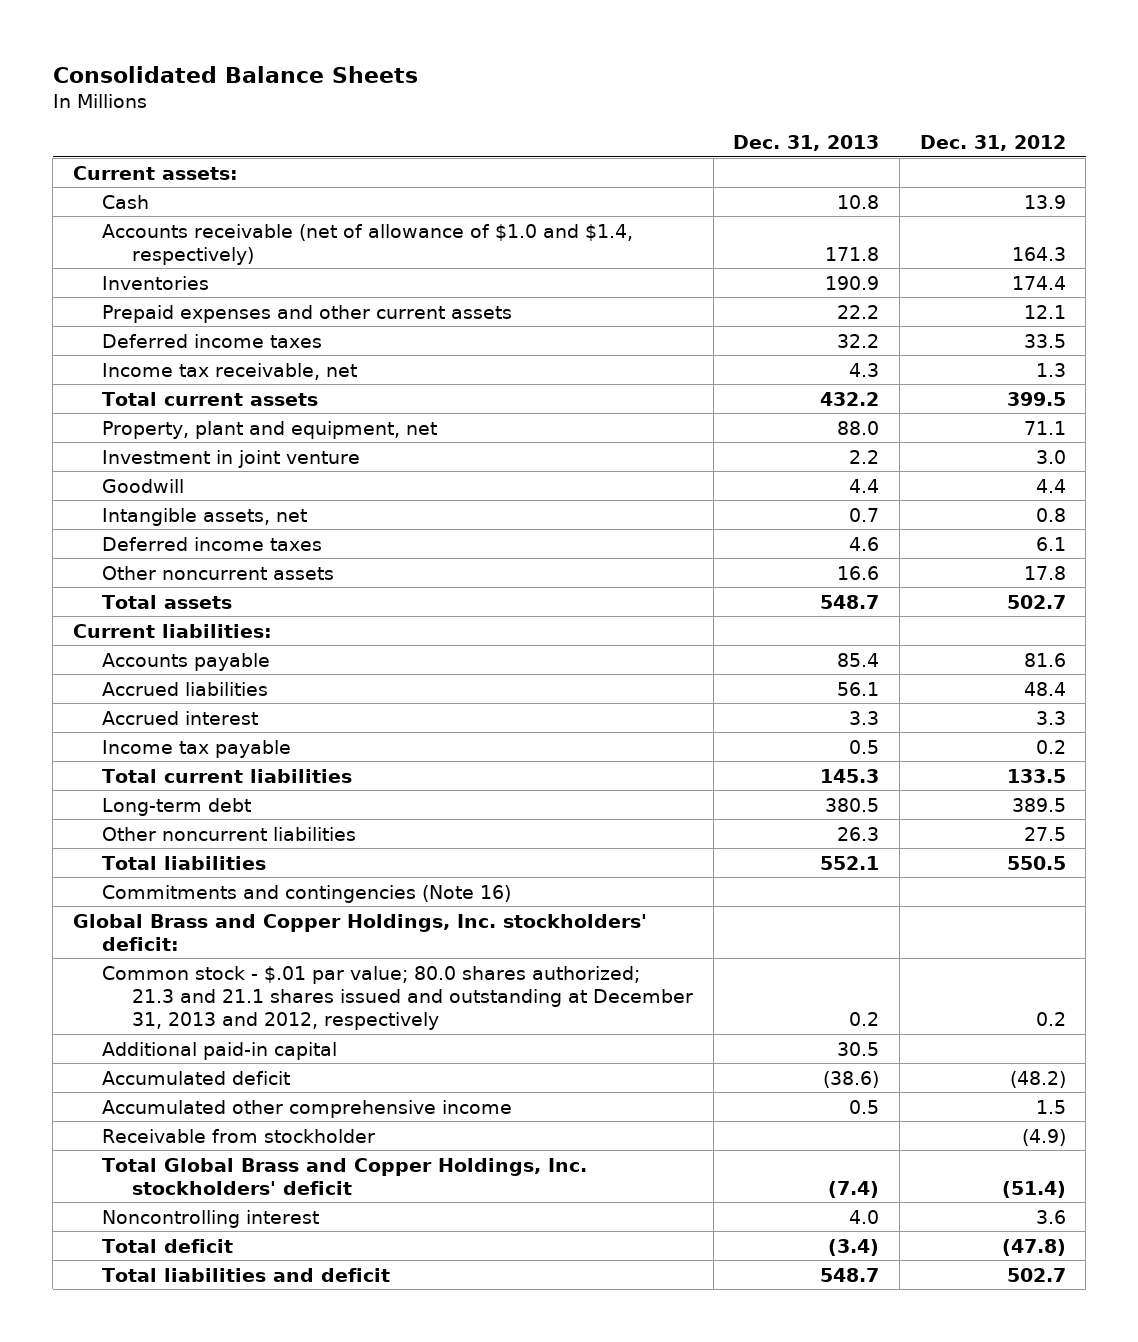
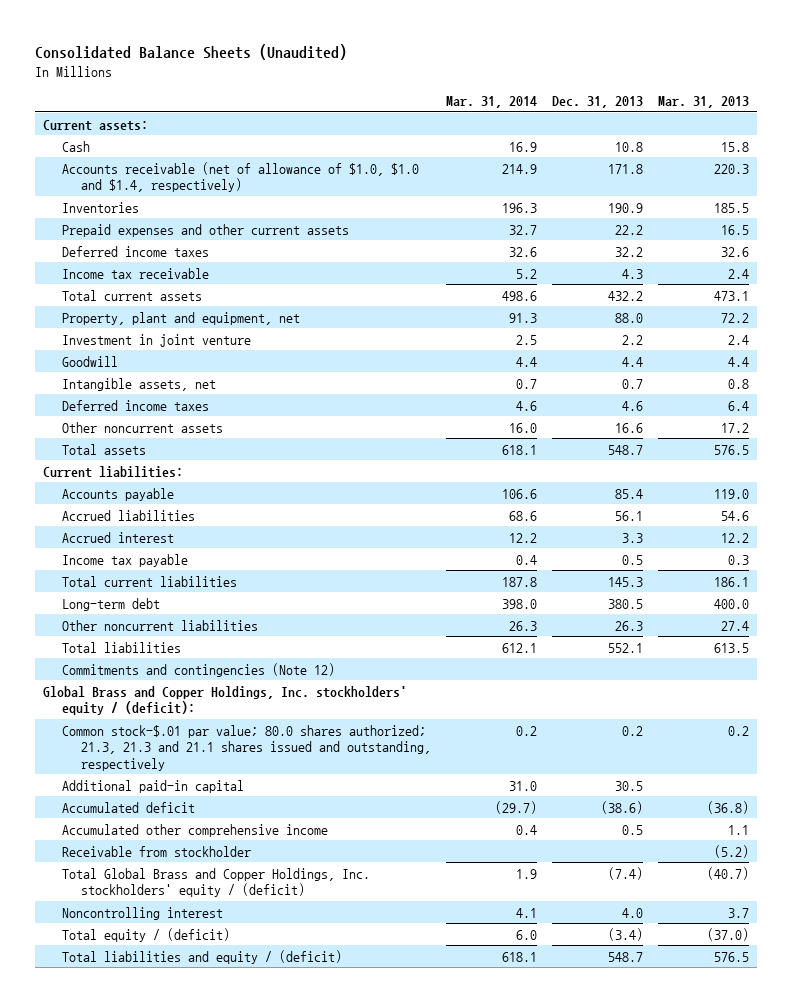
[52,65,418,83] Consolidated Balance Sheets -> [35,43,348,60] Consolidated Balance Sheets (Unaudited)
[919,135,1066,152] Dec. 31, 2012 -> none
none -> [446,96,538,109] Mar. 31, 2014
none -> [658,96,750,109] Mar. 31, 2013
[102,223,634,265] Accounts receivable (net of allowance of $1.0 and $1.4, respectively) -> [61,161,419,193] Accounts receivable (net of allowance of $1.0, $1.0 and $1.4, respectively)
[102,362,358,380] Income tax receivable, net -> [61,267,209,279] Income tax receivable
[102,884,512,903] Commitments and contingencies (Note 16) -> [61,662,335,677] Commitments and contingencies (Note 12)
[72,913,647,951] Global Brass and Copper Holdings, Inc. stockholders' deficit: -> [42,685,407,716] Global Brass and Copper Holdings, Inc. stockholders' equity / (deficit):
[102,965,693,1031] Common stock - $.01 par value; 80.0 shares authorized; 21.3 and 21.1 shares issued and outstanding at December 31, 2013 and 2012, respectively -> [61,724,432,771] Common stock-$.01 par value; 80.0 shares authorized; 21.3, 21.3 and 21.1 shares issued and outstanding, respectively
[102,1157,588,1195] Total Global Brass and Copper Holdings, Inc. stockholders' deficit -> [61,867,370,898] Total Global Brass and Copper Holdings, Inc. stockholders' equity / (deficit)
[102,1238,234,1253] Total deficit -> [61,927,230,942] Total equity / (deficit)
[102,1267,391,1282] Total liabilities and deficit -> [61,949,342,964] Total liabilities and equity / (deficit)

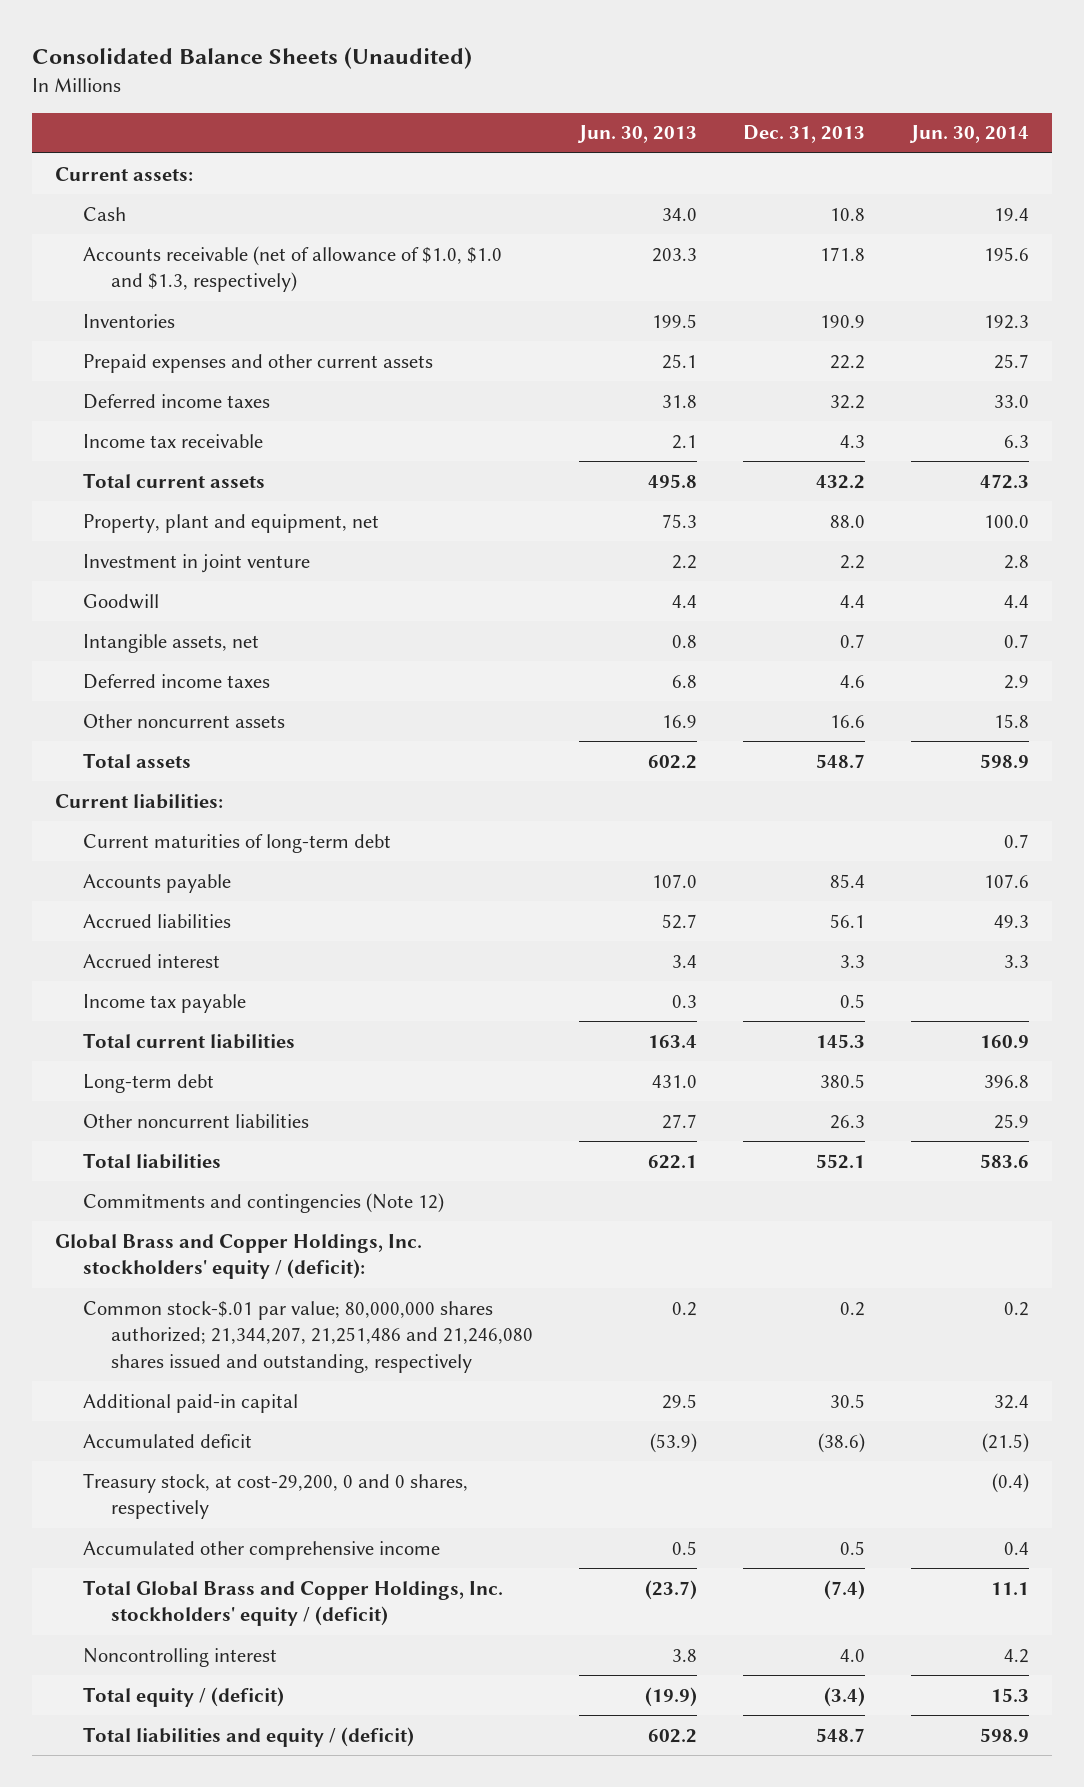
[446,96,538,109] Mar. 31, 2014 -> none
[658,96,750,109] Mar. 31, 2013 -> none
none -> [577,125,698,144] Jun. 30, 2013
none -> [908,125,1029,144] Jun. 30, 2014
[61,161,419,193] Accounts receivable (net of allowance of $1.0, $1.0 and $1.4, respectively) -> [83,245,503,293] Accounts receivable (net of allowance of $1.0, $1.0 and $1.3, respectively)
none -> [83,833,392,853] Current maturities of long-term debt
[61,724,432,771] Common stock-$.01 par value; 80.0 shares authorized; 21.3, 21.3 and 21.1 shares issued and outstanding, respectively -> [83,1300,534,1373] Common stock-$.01 par value; 80,000,000 shares authorized; 21,344,207, 21,251,486 and 21,246,080 shares issued and outstanding, respectively
none -> [83,1472,469,1520] Treasury stock, at cost-29,200, 0 and 0 shares, respectively
[61,845,251,857] Receivable from stockholder -> none

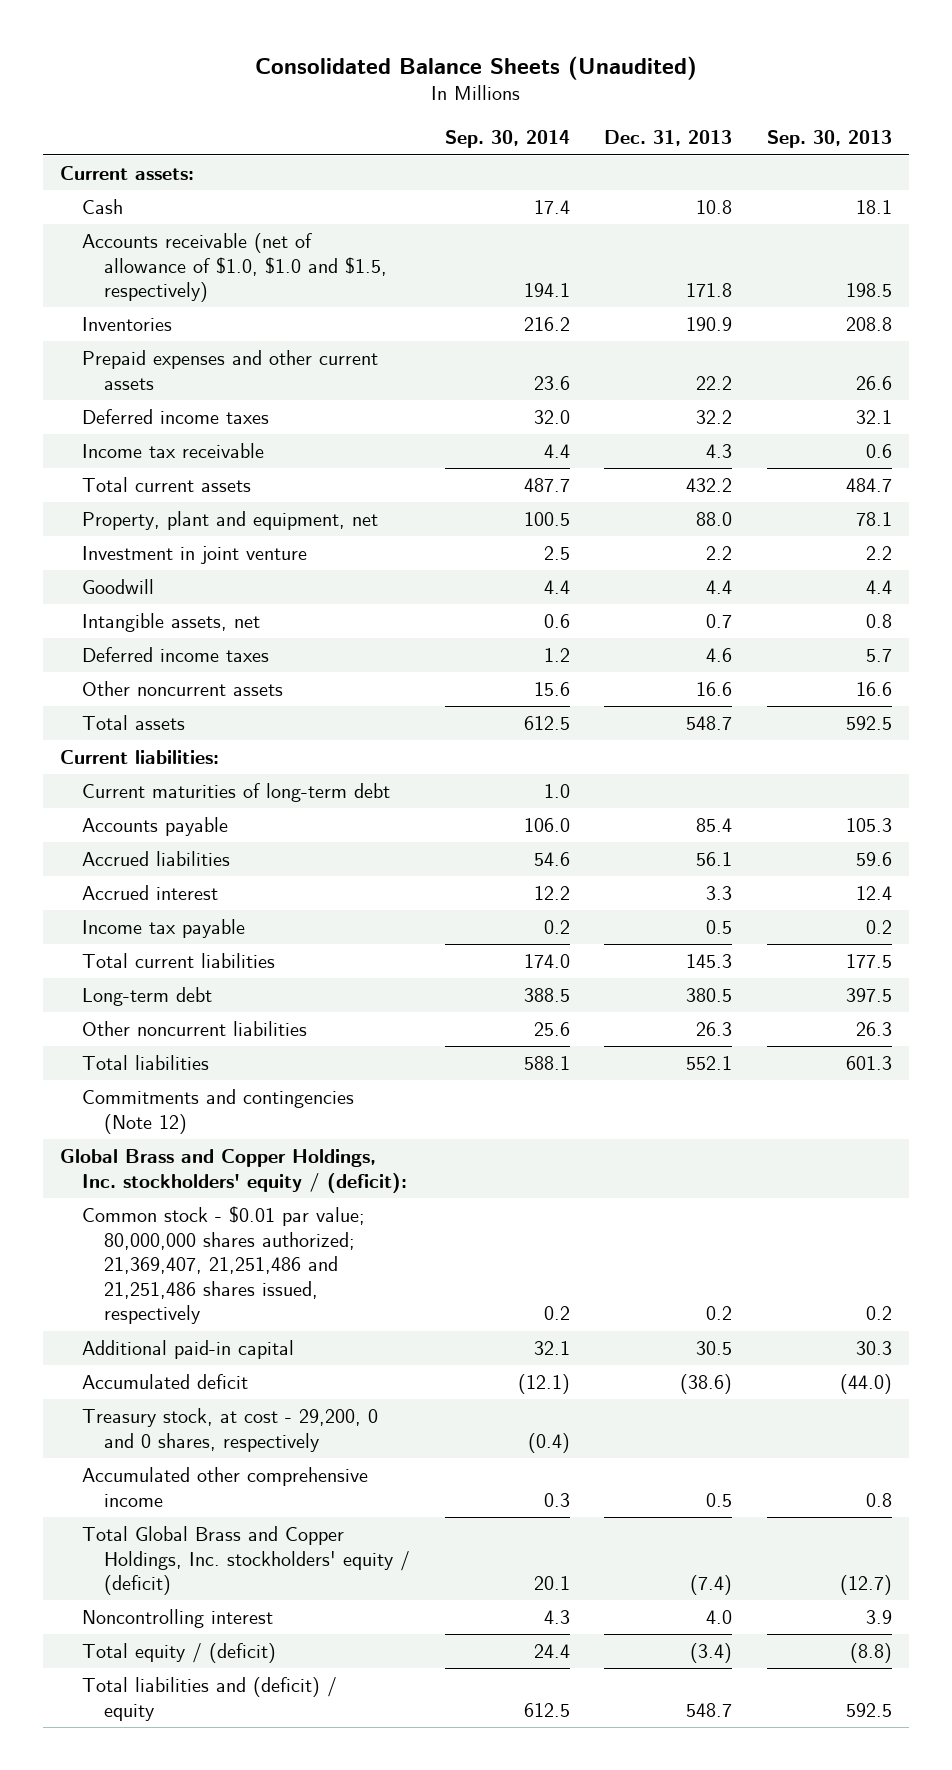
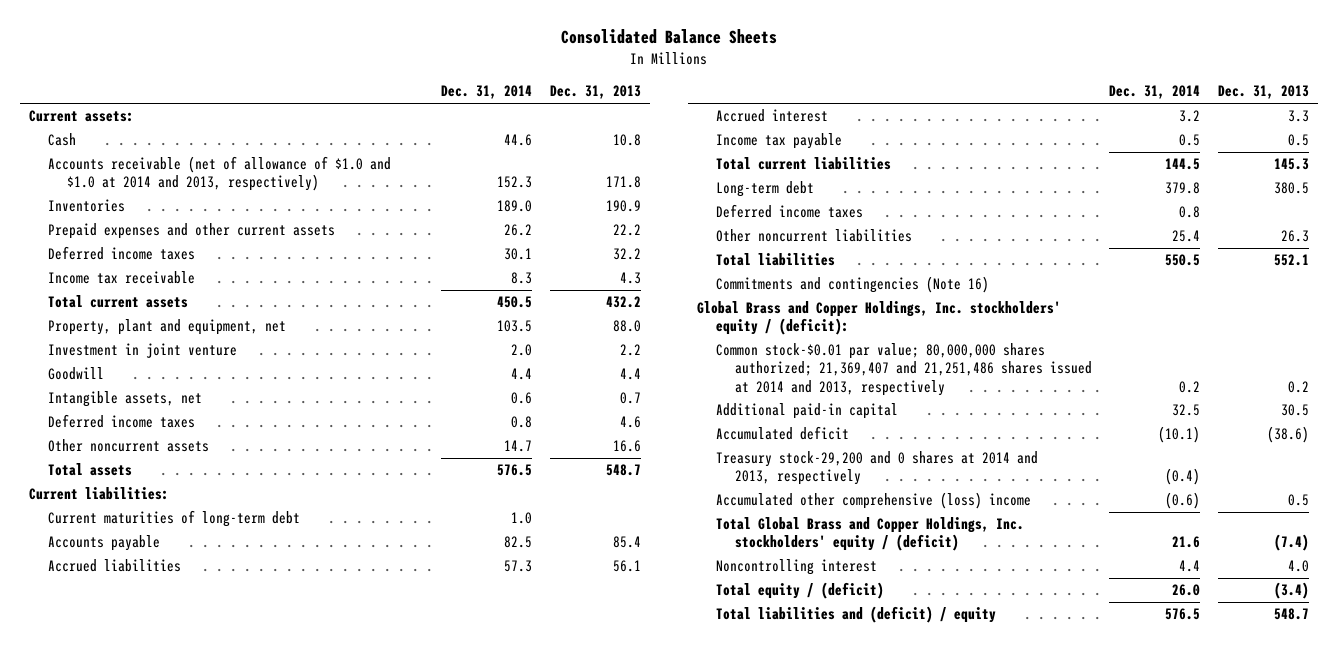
[254,55,697,80] Consolidated Balance Sheets (Unaudited) -> [560,29,777,45] Consolidated Balance Sheets
[444,130,570,149] Sep. 30, 2014 -> none
[767,130,893,149] Sep. 30, 2013 -> none
none -> [441,85,533,100] Dec. 31, 2014
[82,233,388,303] Accounts receivable (net of allowance of $1.0, $1.0 and $1.5, respectively) -> [47,156,391,192] Accounts receivable (net of allowance of $1.0 and $1.0 at 2014 and 2013, respectively)
none -> [715,204,863,219] Deferred income taxes
[82,1089,355,1134] Commitments and contingencies (Note 12) -> [715,276,989,294] Commitments and contingencies (Note 16)
[82,1206,366,1325] Common stock - $0.01 par value; 80,000,000 shares authorized; 21,369,407, 21,251,486 and 21,251,486 shares issued, respectively -> [715,343,1092,396] Common stock-$0.01 par value; 80,000,000 shares authorized; 21,369,407 and 21,251,486 shares issued at 2014 and 2013, respectively
[82,1408,379,1452] Treasury stock, at cost - 29,200, 0 and 0 shares, respectively -> [715,451,1038,486] Treasury stock-29,200 and 0 shares at 2014 and 2013, respectively
[82,1467,369,1507] Accumulated other comprehensive income -> [715,492,1031,510] Accumulated other comprehensive (loss) income

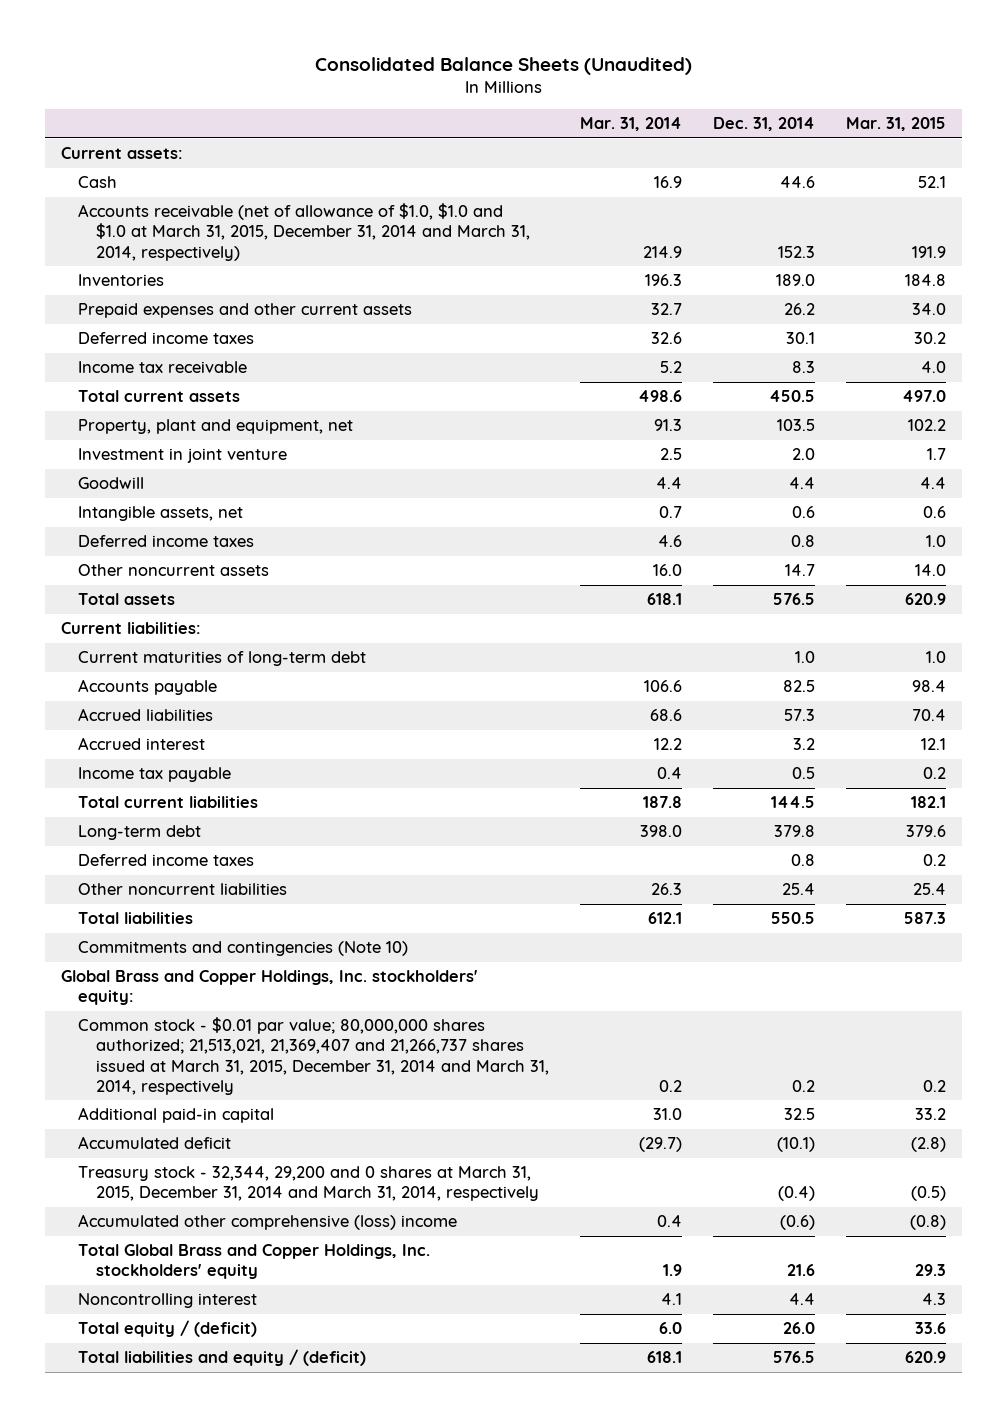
[560,29,777,45] Consolidated Balance Sheets -> [314,56,692,75] Consolidated Balance Sheets (Unaudited)
[550,85,642,100] Dec. 31, 2013 -> none
none -> [579,117,682,132] Mar. 31, 2014
none -> [846,117,947,132] Mar. 31, 2015
[47,156,391,192] Accounts receivable (net of allowance of $1.0 and $1.0 at 2014 and 2013, respectively) -> [78,203,530,261] Accounts receivable (net of allowance of $1.0, $1.0 and $1.0 at March 31, 2015, December 31, 2014 and March 31, 2014, respectively)
[715,276,989,294] Commitments and contingencies (Note 16) -> [78,941,409,957] Commitments and contingencies (Note 10)
[696,301,1061,336] Global Brass and Copper Holdings, Inc. stockholders' equity / (deficit): -> [60,970,478,1006] Global Brass and Copper Holdings, Inc. stockholders' equity:
[715,343,1092,396] Common stock-$0.01 par value; 80,000,000 shares authorized; 21,369,407 and 21,251,486 shares issued at 2014 and 2013, respectively -> [78,1017,549,1095] Common stock - $0.01 par value; 80,000,000 shares authorized; 21,513,021, 21,369,407 and 21,266,737 shares issued at March 31, 2015, December 31, 2014 and March 31, 2014, respectively
[715,451,1038,486] Treasury stock-29,200 and 0 shares at 2014 and 2013, respectively -> [78,1166,539,1202] Treasury stock - 32,344, 29,200 and 0 shares at March 31, 2015, December 31, 2014 and March 31, 2014, respectively
[715,517,1024,552] Total Global Brass and Copper Holdings, Inc. stockholders' equity / (deficit) -> [78,1244,431,1280] Total Global Brass and Copper Holdings, Inc. stockholders' equity
[715,606,996,624] Total liabilities and (deficit) / equity -> [78,1349,367,1367] Total liabilities and equity / (deficit)

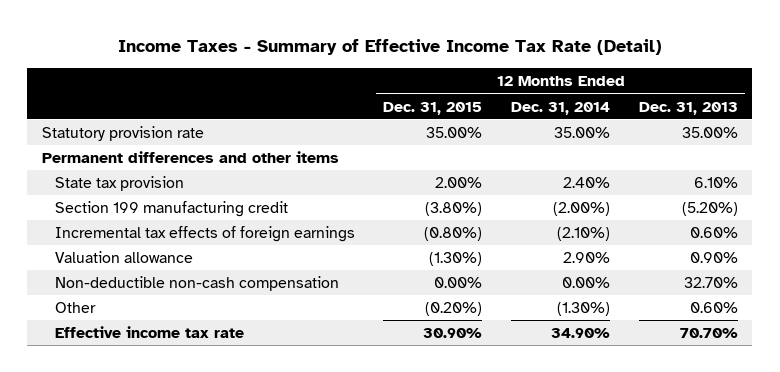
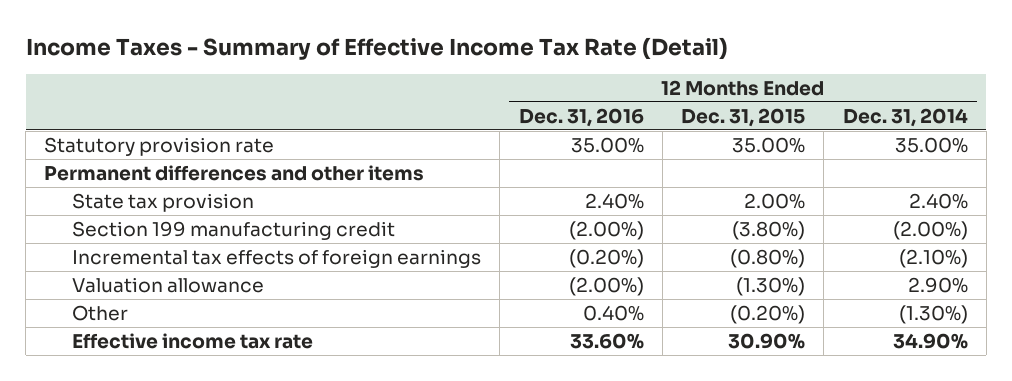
[638,101,738,115] Dec. 31, 2013 -> none
none -> [518,107,644,127] Dec. 31, 2016
[54,276,339,292] Non-deductible non-cash compensation -> none

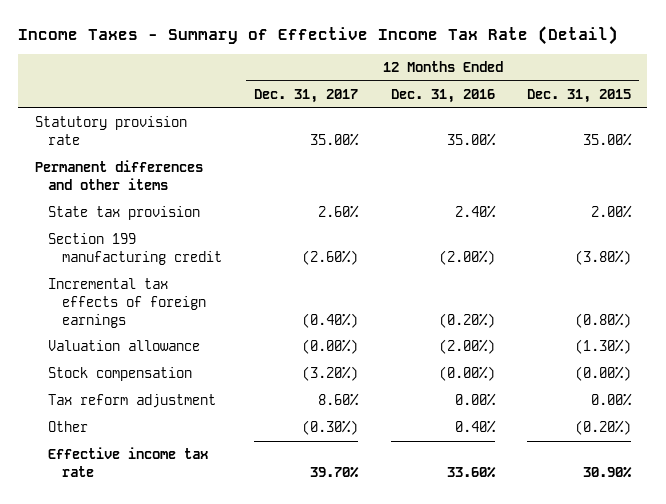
[842,107,968,127] Dec. 31, 2014 -> none
none -> [254,89,359,104] Dec. 31, 2017
none -> [48,367,193,382] Stock compensation
none -> [48,394,217,409] Tax reform adjustment

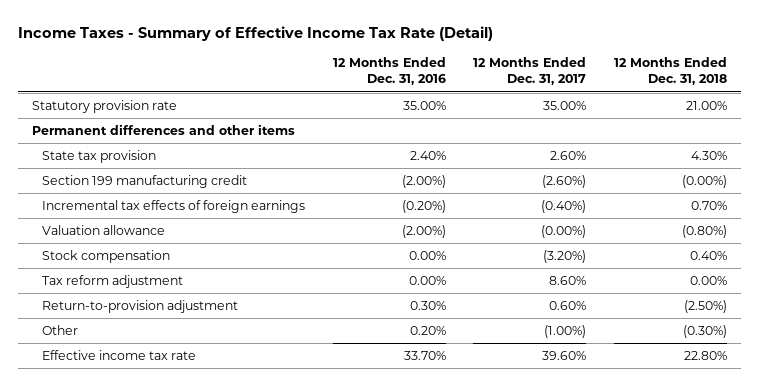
[527,89,632,104] Dec. 31, 2015 -> none
none -> [614,57,728,86] 12 Months Ended Dec. 31, 2018
[438,366,495,382] (0.00%) -> [408,251,446,261] 0.00%
none -> [41,300,238,314] Return-to-provision adjustment
[302,420,359,436] (0.30%) -> [544,325,587,339] (1.00%)
[454,420,496,434] 0.40% -> [409,326,446,336] 0.20%
[310,467,360,479] 39.70% -> [542,351,587,361] 39.60%
[446,467,496,479] 33.60% -> [403,351,446,361] 33.70%

